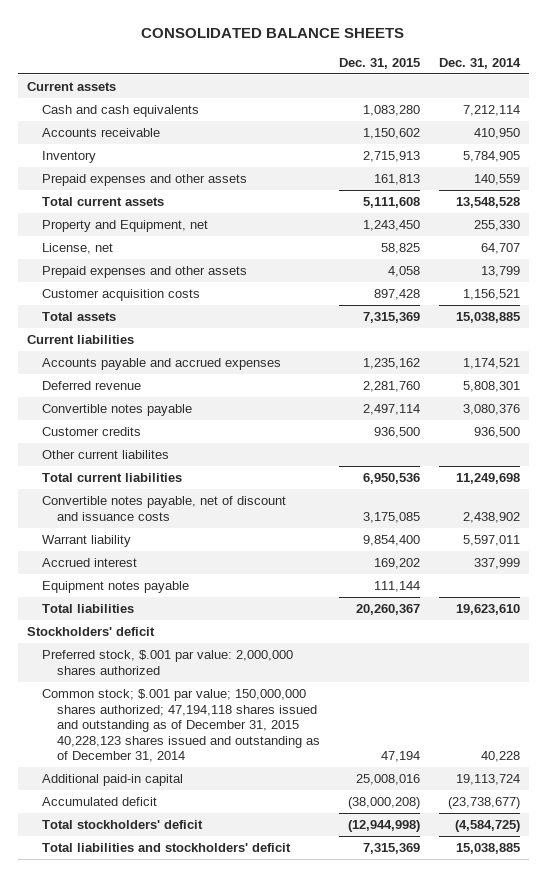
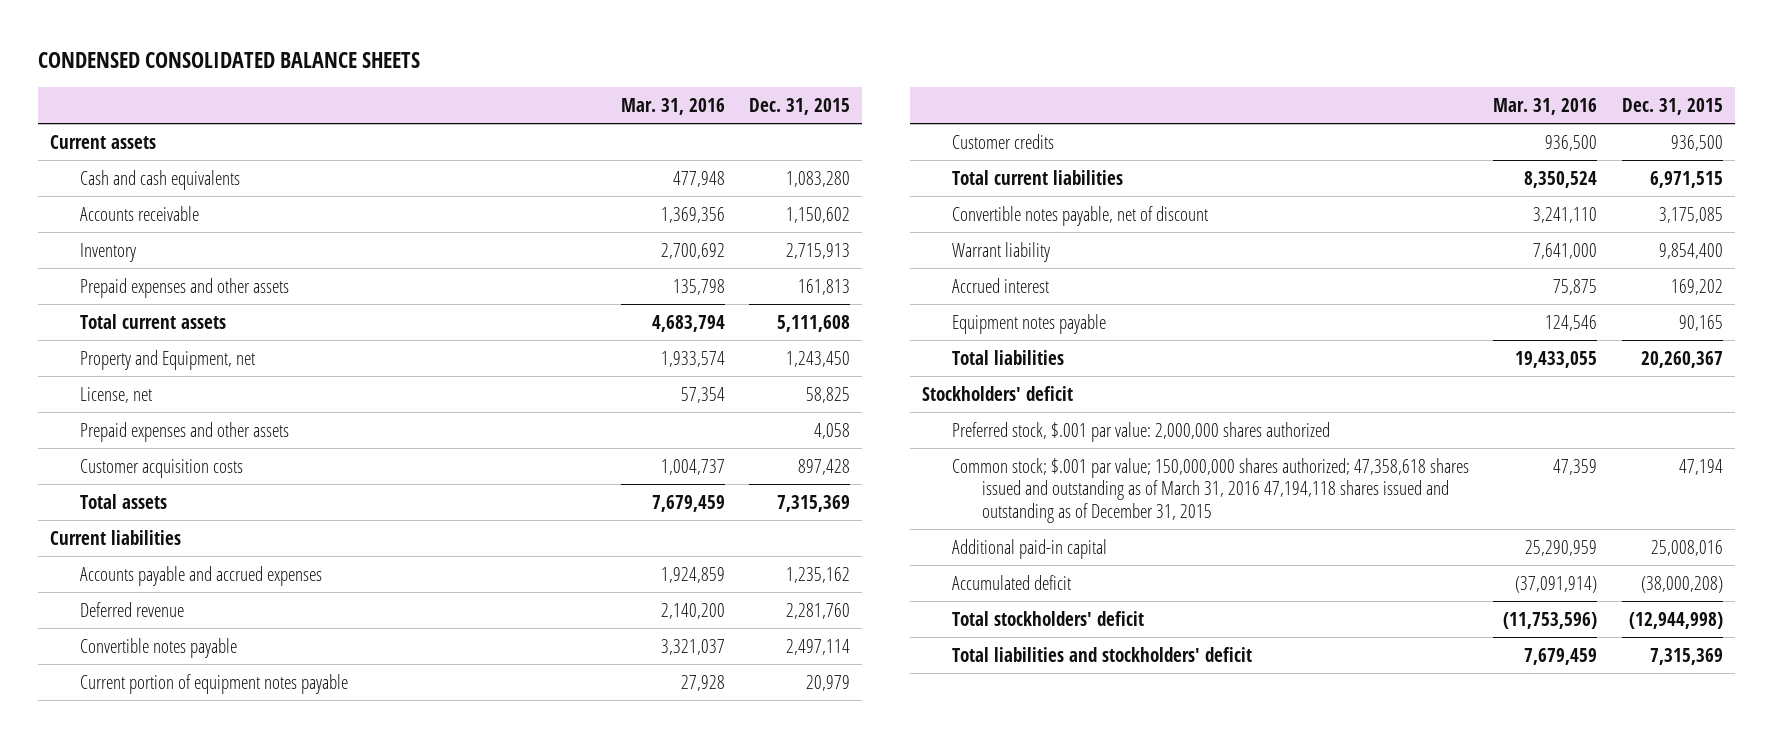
[141,27,405,38] CONSOLIDATED BALANCE SHEETS -> [38,52,421,69] CONDENSED CONSOLIDATED BALANCE SHEETS
[438,57,521,69] Dec. 31, 2014 -> none
none -> [621,98,726,116] Mar. 31, 2016
none -> [80,673,349,694] Current portion of equipment notes payable
[42,450,170,460] Other current liabilites -> none
[363,473,421,485] 6,950,536 -> [1649,170,1723,188] 6,971,515
[42,496,287,521] Convertible notes payable, net of discount and issuance costs -> [952,205,1209,226] Convertible notes payable, net of discount
[374,581,421,593] 111,144 -> [1678,314,1723,331] 90,165
[42,689,321,763] Common stock; $.001 par value; 150,000,000 shares authorized; 47,194,118 shares issued and outstanding as of December 31, 2015 40,228,123 shares issued and outstanding as of December 31, 2014 -> [952,457,1470,523] Common stock; $.001 par value; 150,000,000 shares authorized; 47,358,618 shares issued and outstanding as of March 31, 2016 47,194,118 shares issued and outstanding as of December 31, 2015

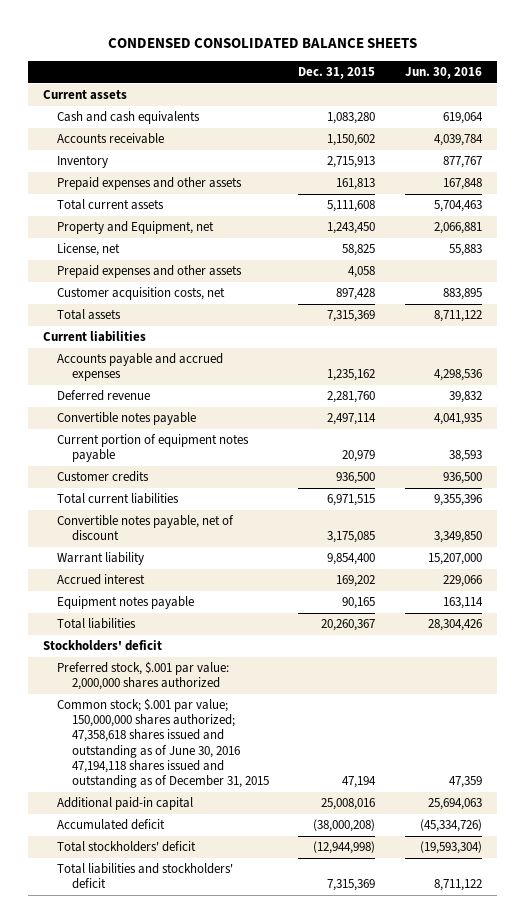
[621,98,726,116] Mar. 31, 2016 -> none
none -> [405,67,483,80] Jun. 30, 2016
[80,458,244,478] Customer acquisition costs -> [57,287,226,301] Customer acquisition costs, net
[952,457,1470,523] Common stock; $.001 par value; 150,000,000 shares authorized; 47,358,618 shares issued and outstanding as of March 31, 2016 47,194,118 shares issued and outstanding as of December 31, 2015 -> [57,698,269,789] Common stock; $.001 par value; 150,000,000 shares authorized; 47,358,618 shares issued and outstanding as of June 30, 2016 47,194,118 shares issued and outstanding as of December 31, 2015

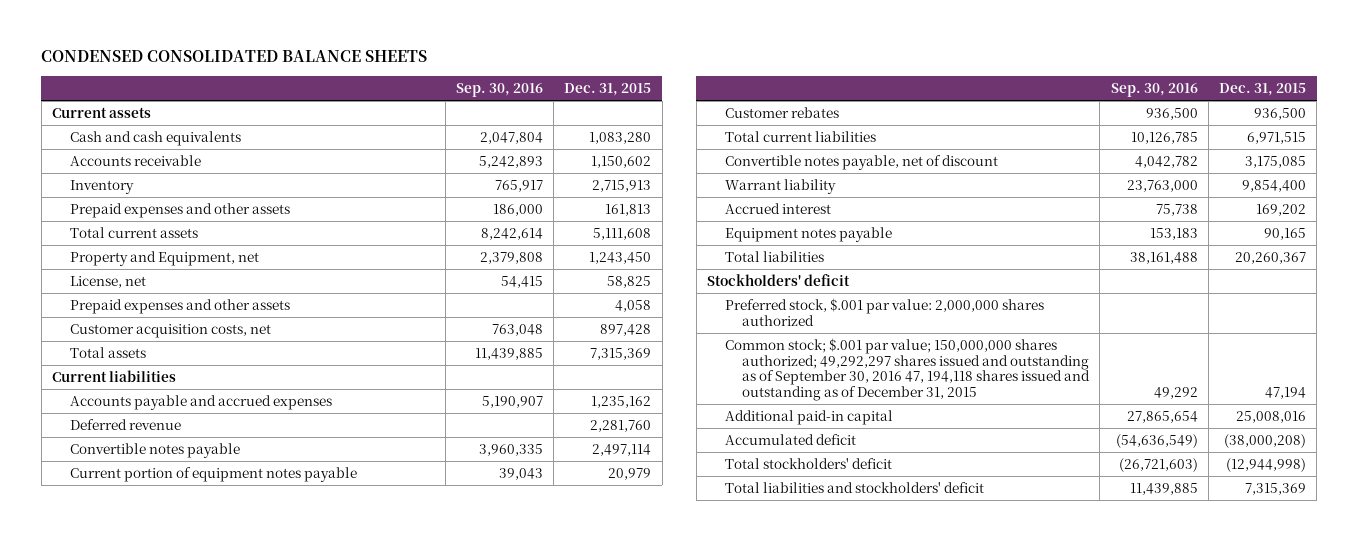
[405,67,483,80] Jun. 30, 2016 -> none
none -> [455,82,543,97] Sep. 30, 2016
[57,471,150,483] Customer credits -> [724,107,839,119] Customer rebates
[57,698,269,789] Common stock; $.001 par value; 150,000,000 shares authorized; 47,358,618 shares issued and outstanding as of June 30, 2016 47,194,118 shares issued and outstanding as of December 31, 2015 -> [724,338,1091,401] Common stock; $.001 par value; 150,000,000 shares authorized; 49,292,297 shares issued and outstanding as of September 30, 2016 47, 194,118 shares issued and outstanding as of December 31, 2015

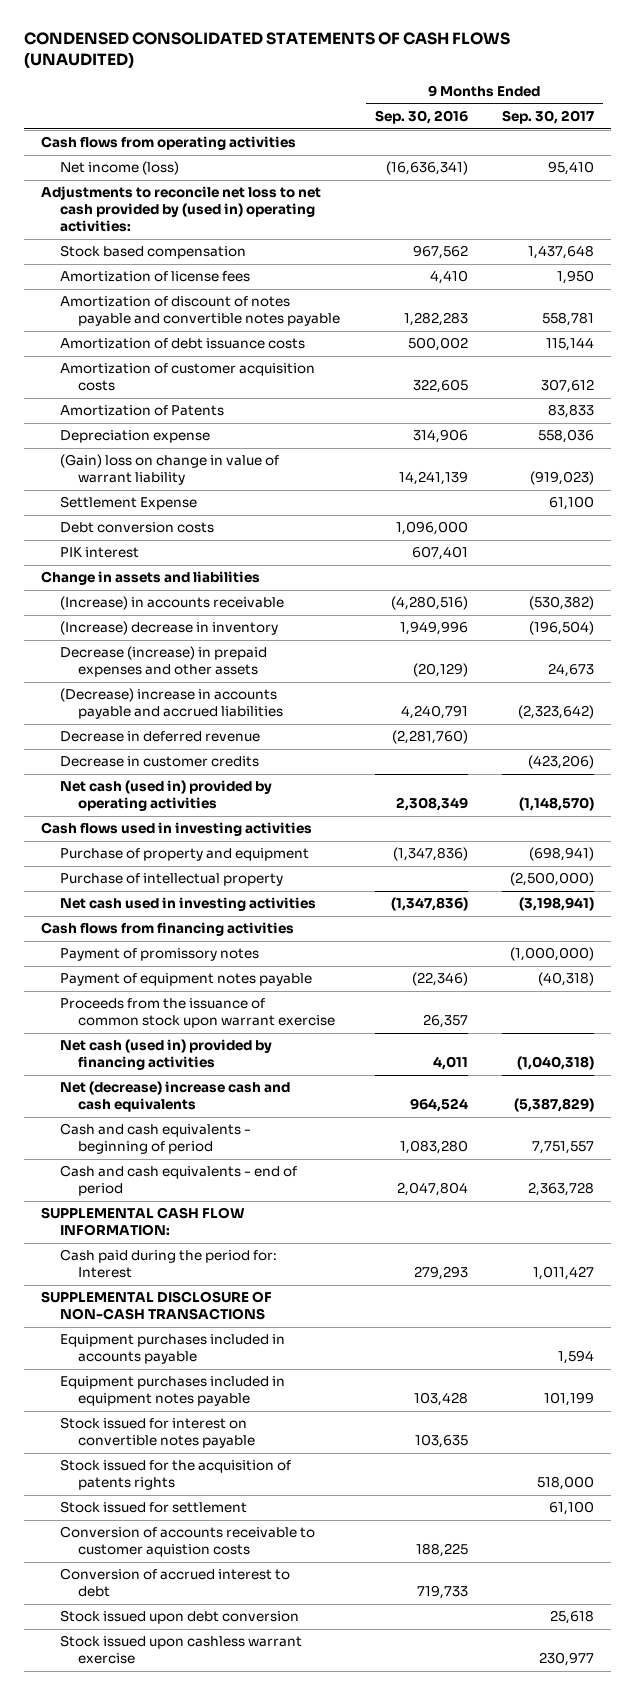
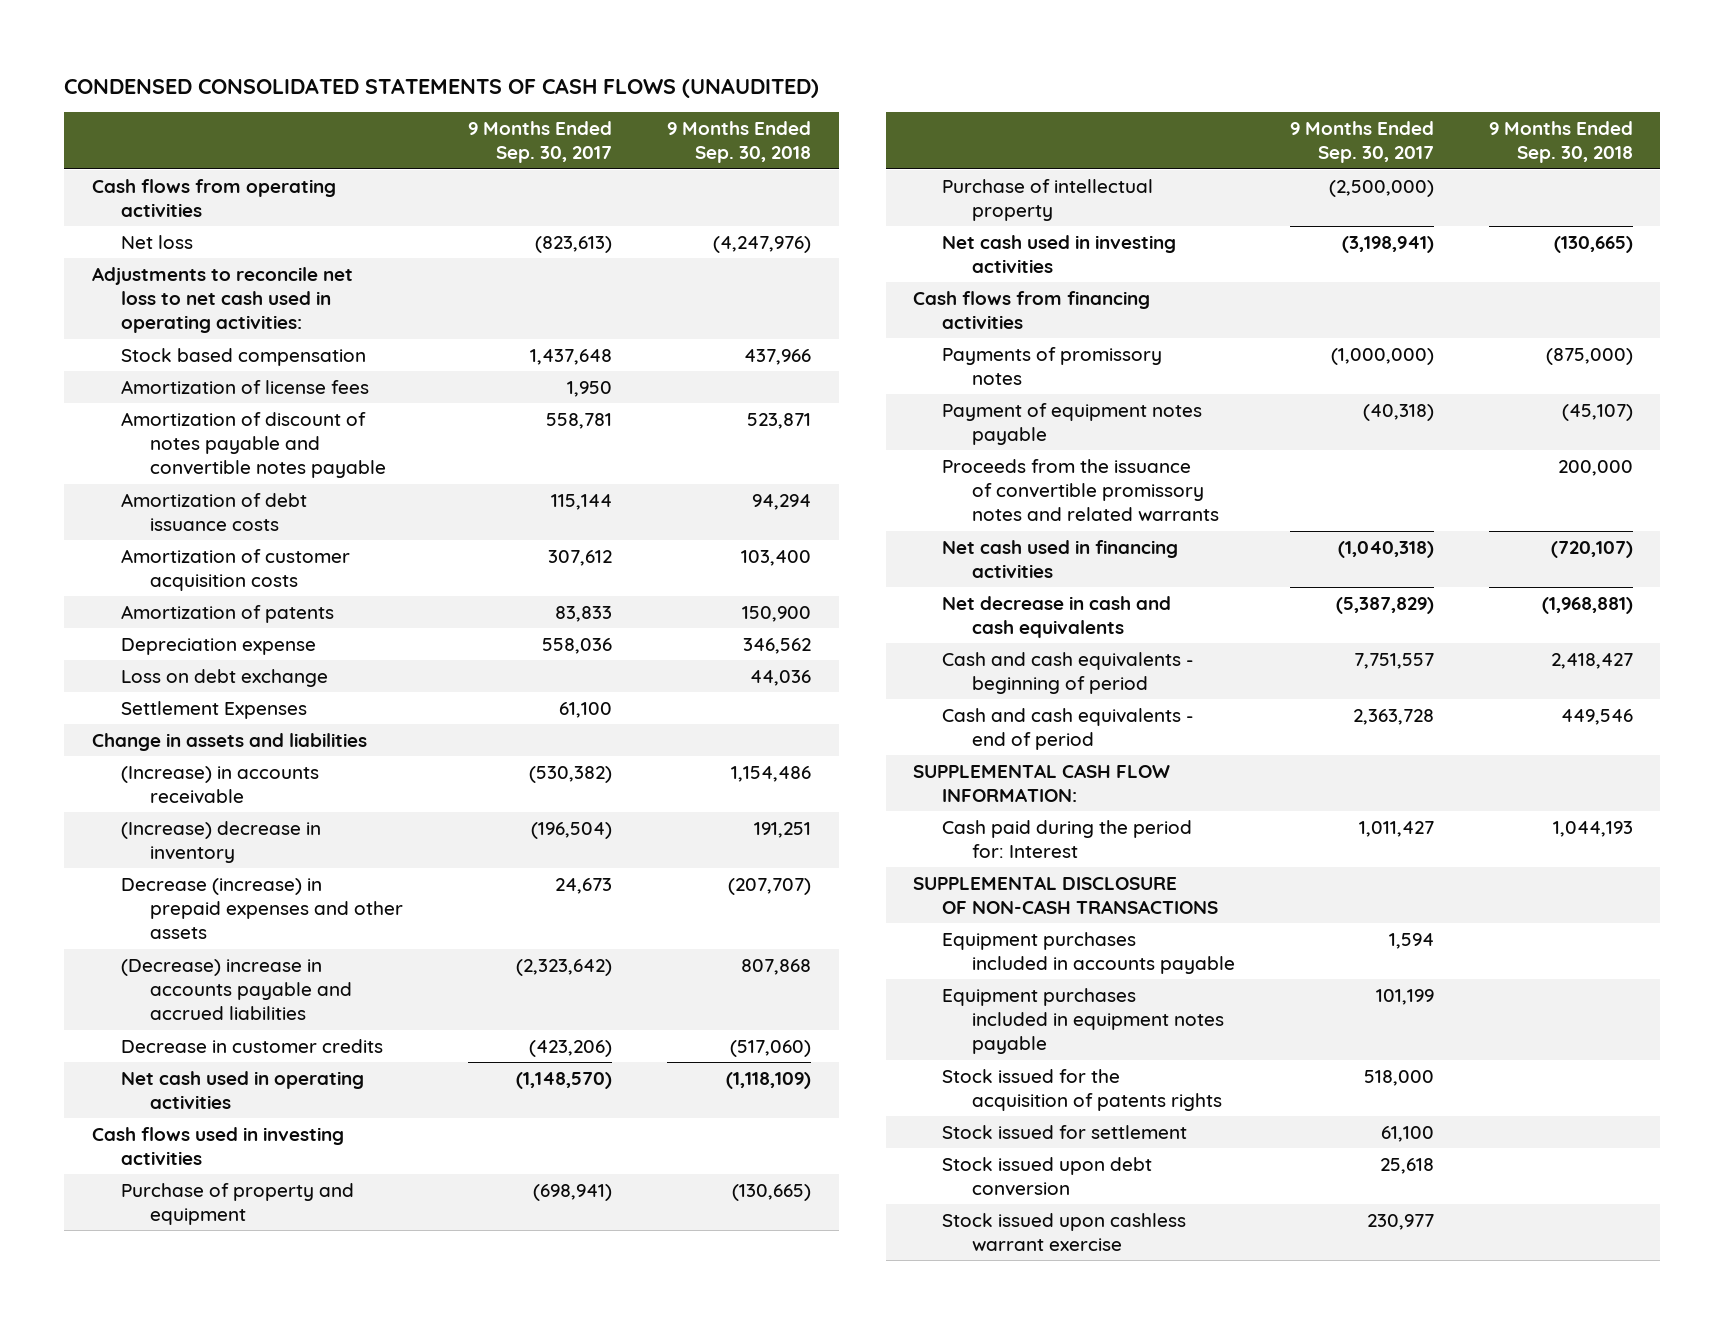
[374,110,468,125] Sep. 30, 2016 -> none
none -> [667,121,812,164] 9 Months Ended Sep. 30, 2018
[59,161,179,176] Net income (loss) -> [120,234,193,249] Net loss
[548,161,595,176] 95,410 -> [535,235,613,253] (823,613)
[41,186,322,233] Adjustments to reconcile net loss to net cash provided by (used in) operating activities: -> [91,266,353,334] Adjustments to reconcile net loss to net cash used in operating activities:
[59,405,224,417] Amortization of Patents -> [120,604,334,623] Amortization of patents
[59,454,279,486] (Gain) loss on change in value of warrant liability -> none
[59,522,214,534] Debt conversion costs -> none
[59,547,139,559] PIK interest -> none
none -> [120,668,328,687] Loss on debt exchange
[59,496,197,511] Settlement Expense -> [120,700,307,719] Settlement Expenses
[59,731,260,743] Decrease in deferred revenue -> none
[59,780,272,812] Net cash (used in) provided by operating activities -> [120,1070,364,1109] Net cash used in operating activities
[59,948,259,962] Payment of promissory notes -> [942,346,1163,385] Payments of promissory notes
[59,998,336,1029] Proceeds from the issuance of common stock upon warrant exercise -> none
none -> [942,458,1219,522] Proceeds from the issuance of convertible promissory notes and related warrants
[59,1039,272,1071] Net cash (used in) provided by financing activities -> [942,539,1179,578] Net cash used in financing activities
[59,1081,290,1113] Net (decrease) increase cash and cash equivalents -> [942,595,1172,638] Net decrease in cash and cash equivalents
[59,1417,256,1449] Stock issued for interest on convertible notes payable -> none
[59,1526,315,1558] Conversion of accounts receivable to customer aquistion costs -> none
[59,1568,290,1598] Conversion of accrued interest to debt -> none

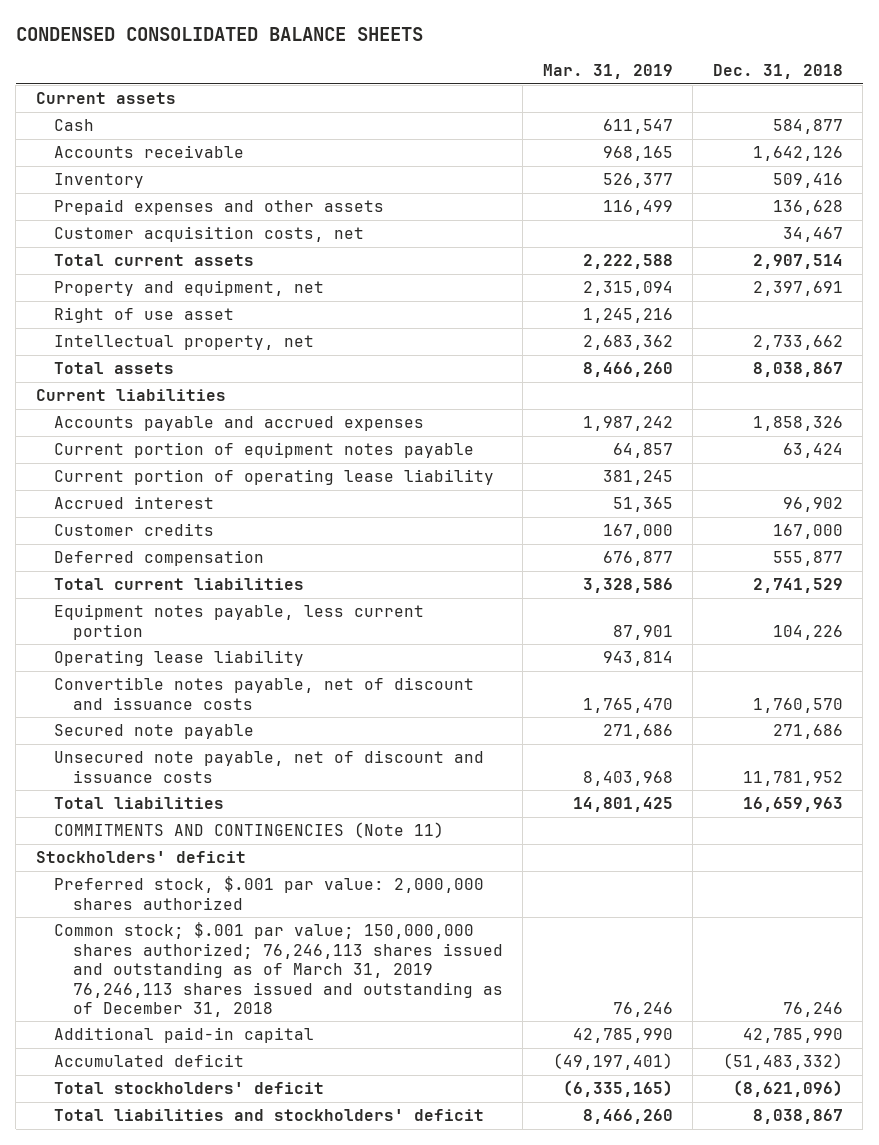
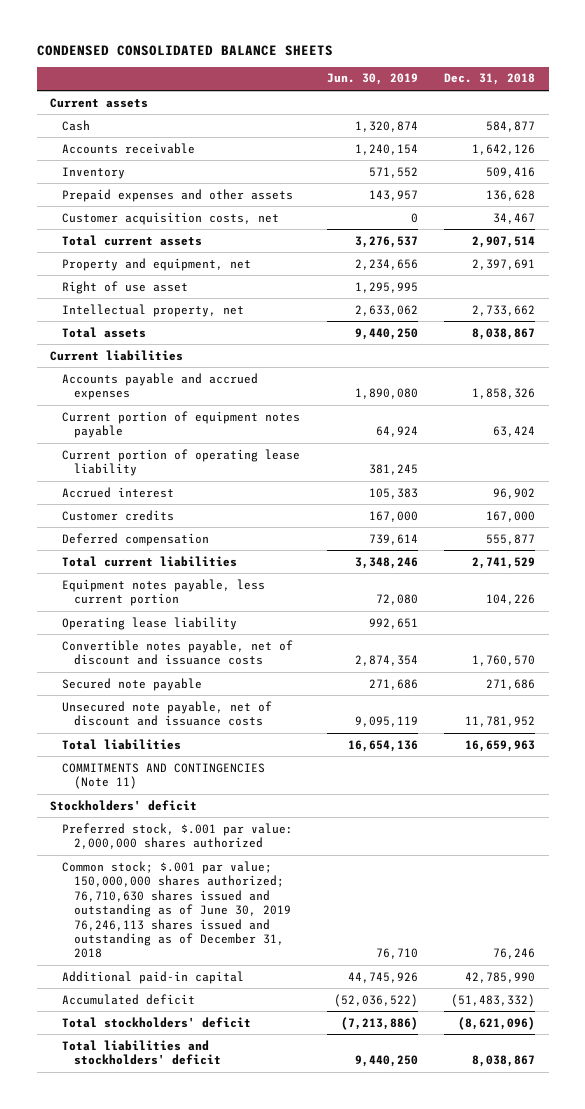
[542,64,673,80] Mar. 31, 2019 -> none
none -> [326,73,418,86] Jun. 30, 2019
[54,922,503,1018] Common stock; $.001 par value; 150,000,000 shares authorized; 76,246,113 shares issued and outstanding as of March 31, 2019 76,246,113 shares issued and outstanding as of December 31, 2018 -> [62,860,292,959] Common stock; $.001 par value; 150,000,000 shares authorized; 76,710,630 shares issued and outstanding as of June 30, 2019 76,246,113 shares issued and outstanding as of December 31, 2018

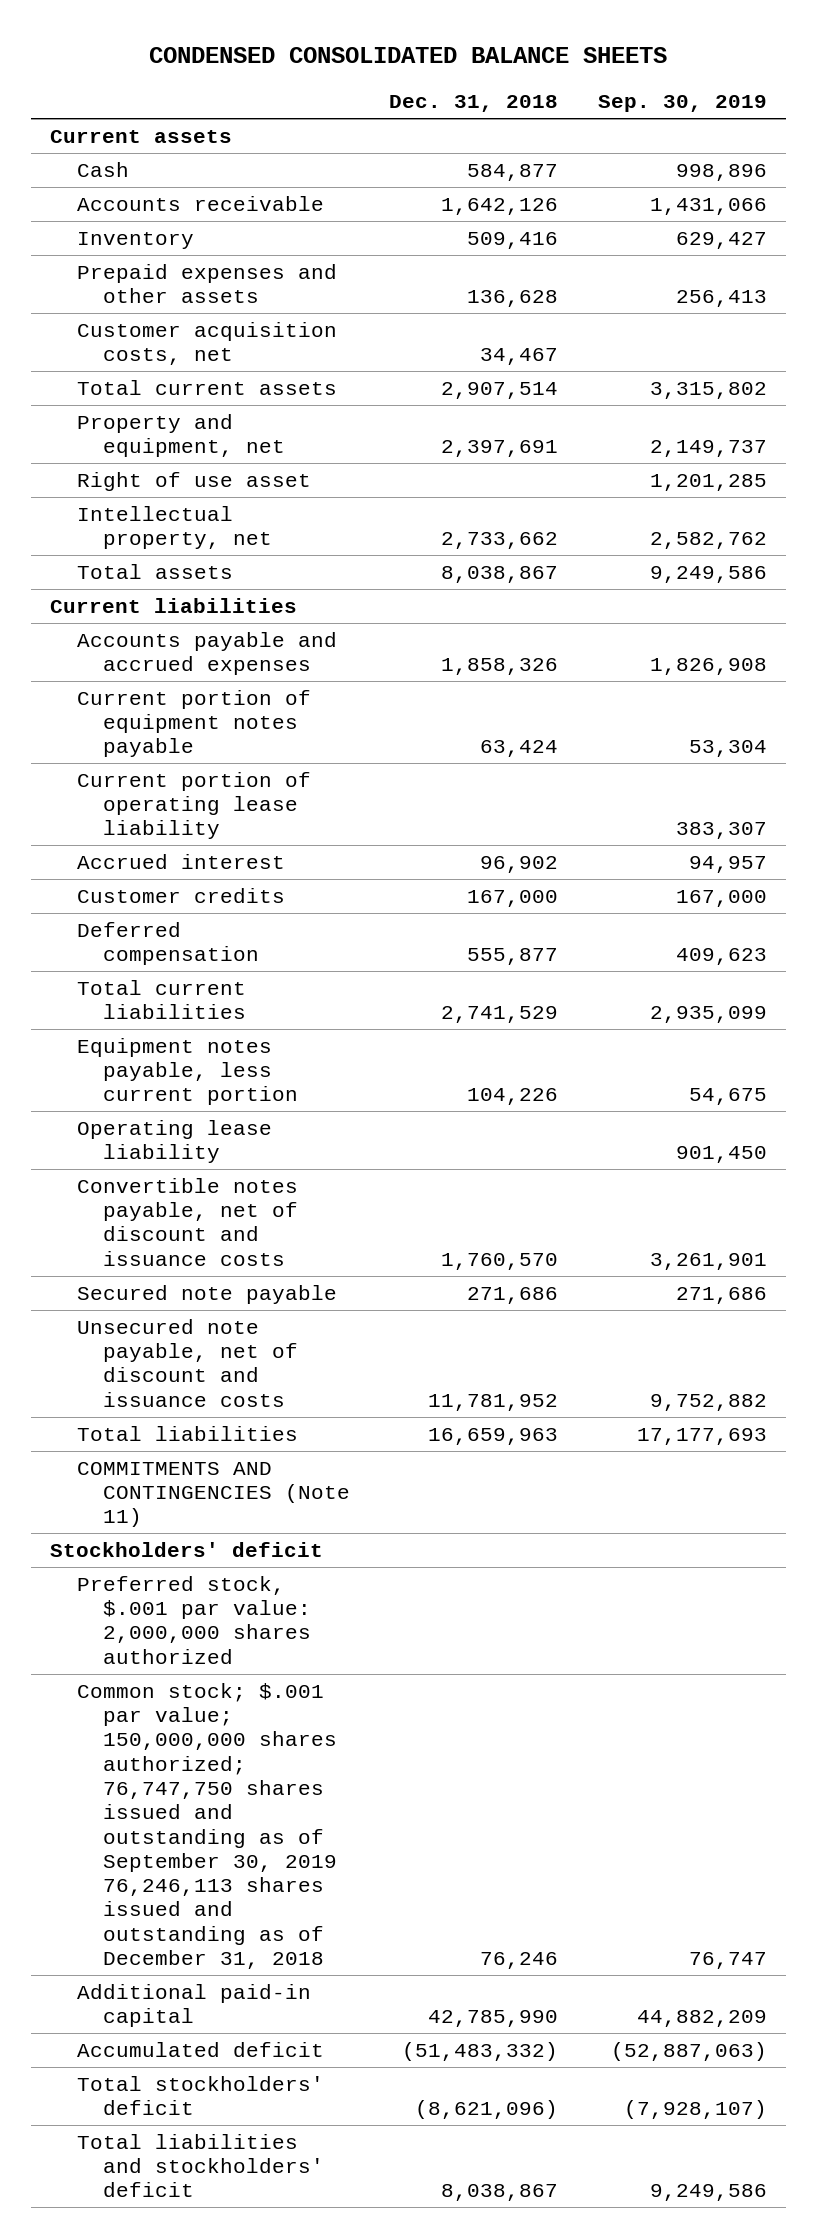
[326,73,418,86] Jun. 30, 2019 -> none
none -> [597,95,767,113] Sep. 30, 2019
[62,860,292,959] Common stock; $.001 par value; 150,000,000 shares authorized; 76,710,630 shares issued and outstanding as of June 30, 2019 76,246,113 shares issued and outstanding as of December 31, 2018 -> [76,1682,337,1969] Common stock; $.001 par value; 150,000,000 shares authorized; 76,747,750 shares issued and outstanding as of September 30, 2019 76,246,113 shares issued and outstanding as of December 31, 2018

